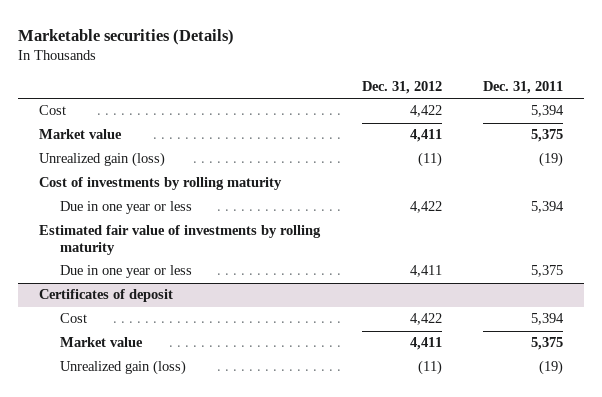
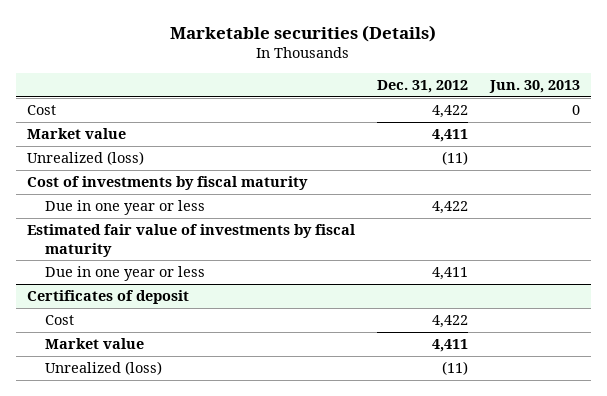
[482,80,563,94] Dec. 31, 2011 -> none
none -> [488,80,580,94] Jun. 30, 2013
[39,152,166,168] Unrealized gain (loss) -> [27,151,145,166] Unrealized (loss)
[39,177,283,191] Cost of investments by rolling maturity -> [27,176,309,191] Cost of investments by fiscal maturity
[39,225,322,256] Estimated fair value of investments by rolling maturity -> [27,224,356,257] Estimated fair value of investments by fiscal maturity
[59,360,186,376] Unrealized gain (loss) -> [45,361,163,376] Unrealized (loss)

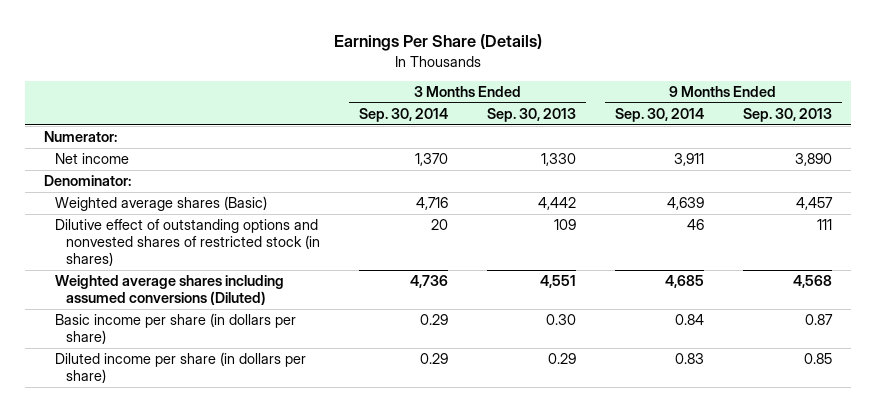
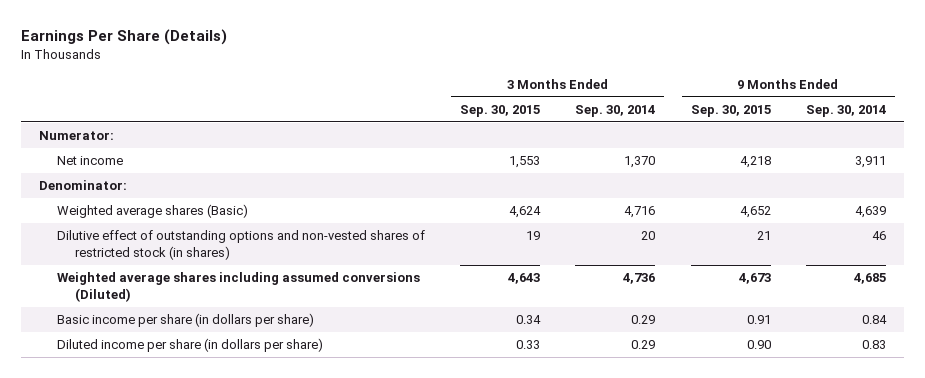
[487,108,577,123] Sep. 30, 2013 -> none
[742,108,832,123] Sep. 30, 2013 -> none
none -> [459,104,540,117] Sep. 30, 2015
none -> [690,104,771,117] Sep. 30, 2015
[55,219,321,267] Dilutive effect of outstanding options and nonvested shares of restricted stock (in shares) -> [56,229,425,260] Dilutive effect of outstanding options and non-vested shares of restricted stock (in shares)

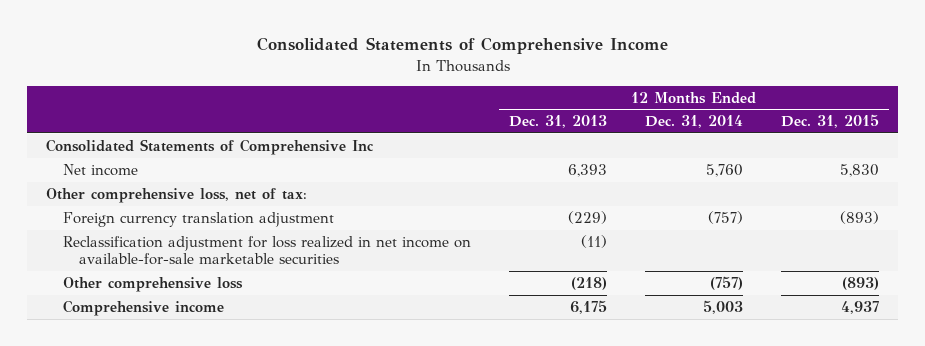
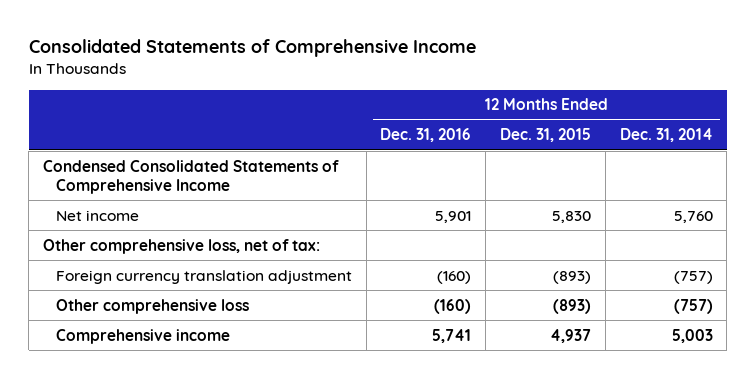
[508,115,607,129] Dec. 31, 2013 -> none
none -> [380,128,472,143] Dec. 31, 2016
[46,138,375,155] Consolidated Statements of Comprehensive Inc -> [42,159,339,194] Condensed Consolidated Statements of Comprehensive Income
[62,235,471,266] Reclassification adjustment for loss realized in net income on available-for-sale marketable securities -> none

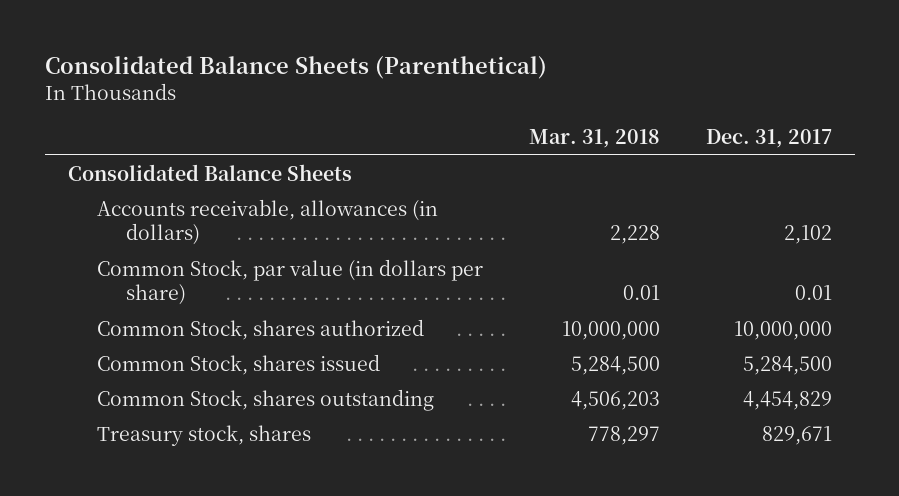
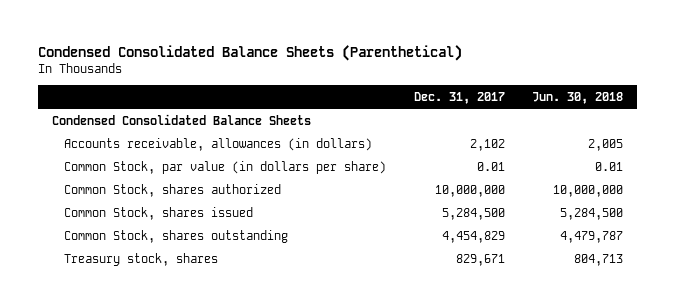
[44,56,547,80] Consolidated Balance Sheets (Parenthetical) -> [38,44,463,61] Condensed Consolidated Balance Sheets (Parenthetical)
[528,129,660,149] Mar. 31, 2018 -> none
none -> [532,91,624,104] Jun. 30, 2018
[67,163,352,181] Consolidated Balance Sheets -> [52,113,312,125] Condensed Consolidated Balance Sheets

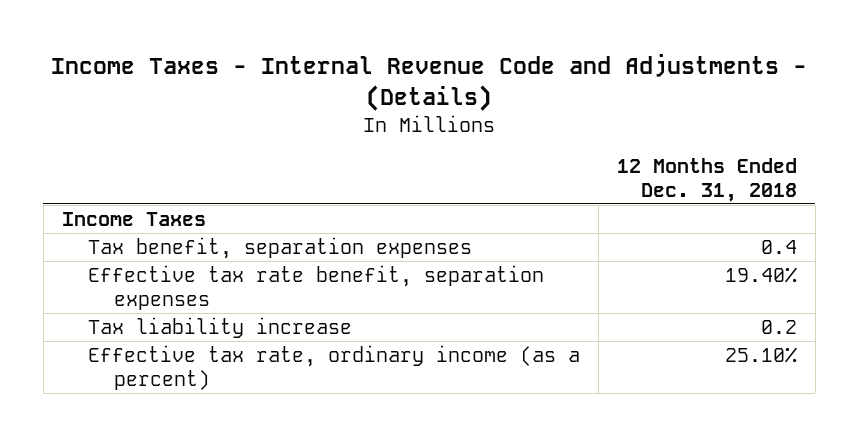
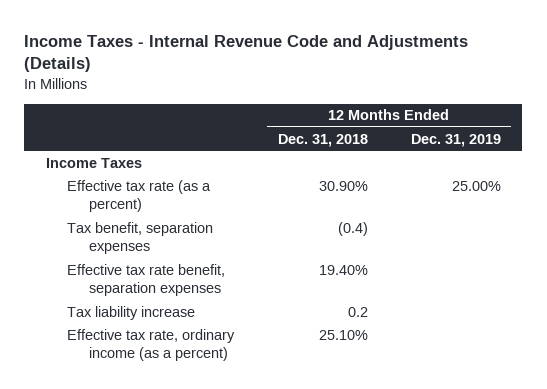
[51,54,808,112] Income Taxes - Internal Revenue Code and Adjustments - (Details) -> [24,34,469,73] Income Taxes - Internal Revenue Code and Adjustments (Details)
none -> [410,133,501,147] Dec. 31, 2019
none -> [67,179,212,213] Effective tax rate (as a percent)
[760,240,797,255] 0.4 -> [337,221,368,236] (0.4)

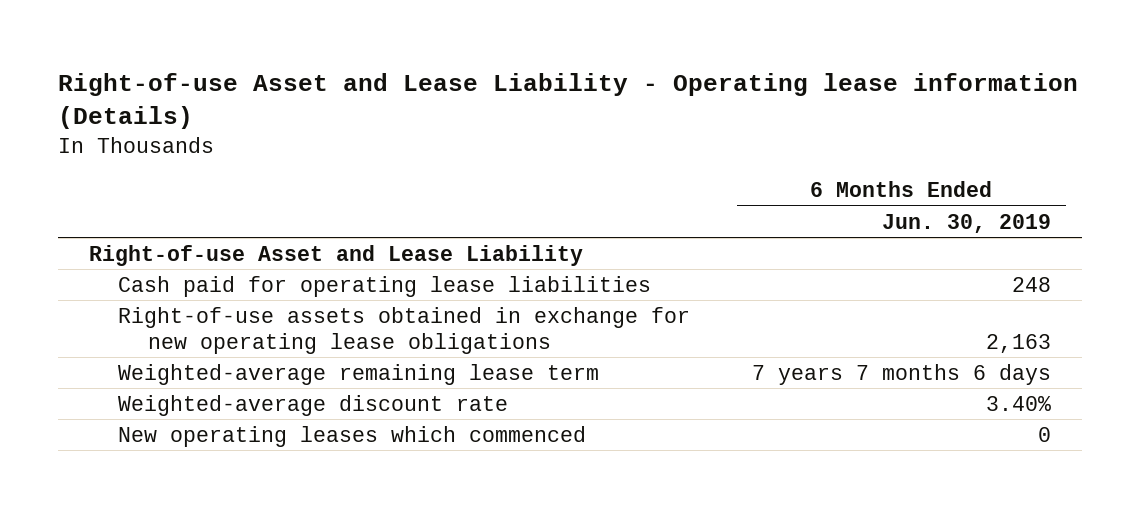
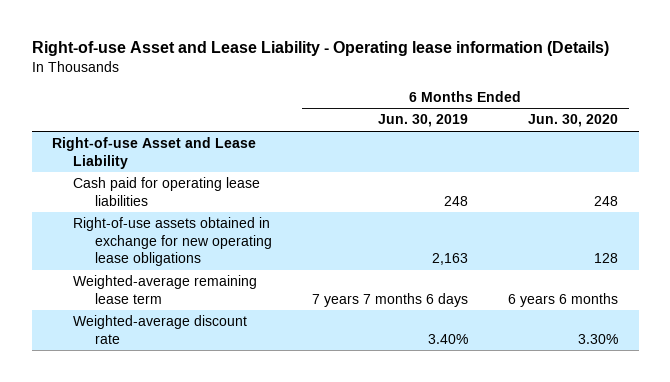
none -> [528,114,619,128] Jun. 30, 2020
[118,425,587,447] New operating leases which commenced -> none

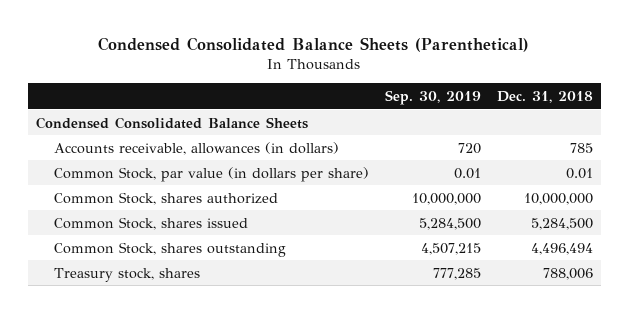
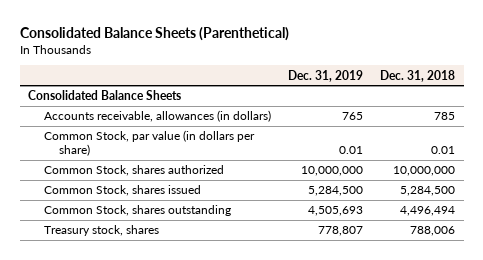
[98,36,530,52] Condensed Consolidated Balance Sheets (Parenthetical) -> [19,26,289,41] Consolidated Balance Sheets (Parenthetical)
[384,90,481,106] Sep. 30, 2019 -> none
none -> [287,69,363,82] Dec. 31, 2019
[35,116,308,129] Condensed Consolidated Balance Sheets -> [28,90,182,101] Consolidated Balance Sheets

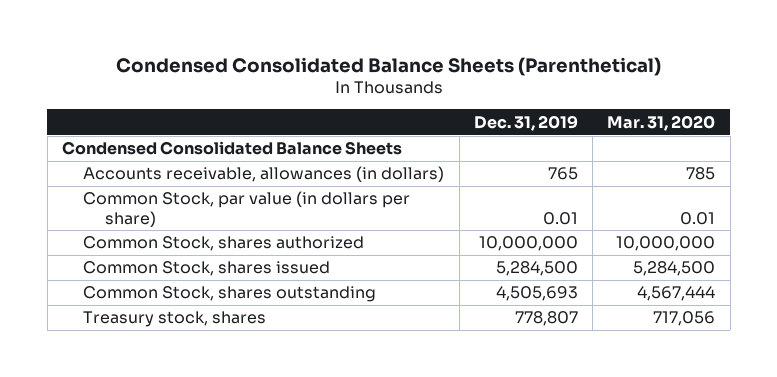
[19,26,289,41] Consolidated Balance Sheets (Parenthetical) -> [115,56,661,76] Condensed Consolidated Balance Sheets (Parenthetical)
[380,69,456,82] Dec. 31, 2018 -> none
none -> [607,114,716,131] Mar. 31, 2020
[28,90,182,101] Consolidated Balance Sheets -> [61,141,402,156] Condensed Consolidated Balance Sheets

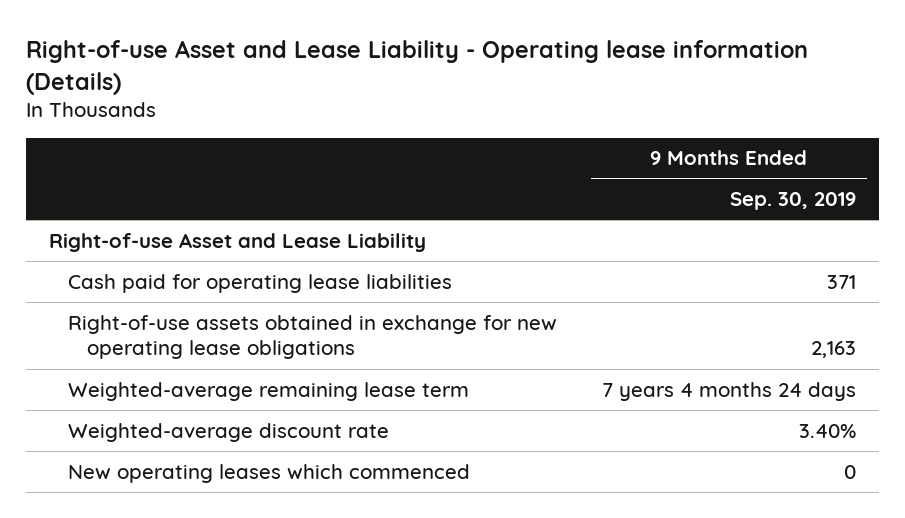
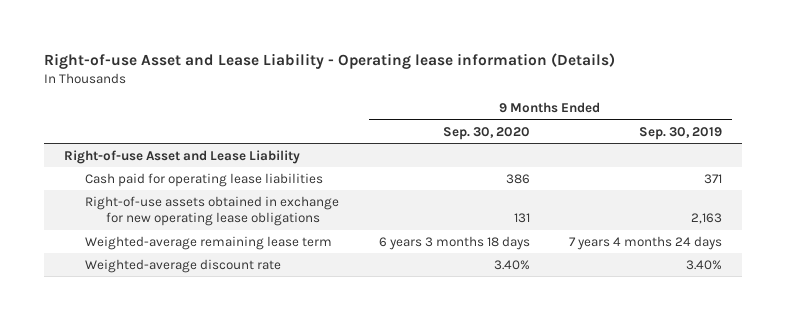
none -> [442,126,530,140] Sep. 30, 2020
[68,463,471,483] New operating leases which commenced -> none

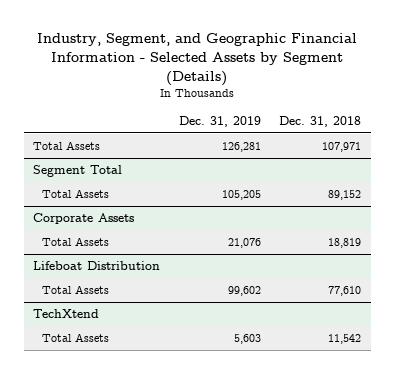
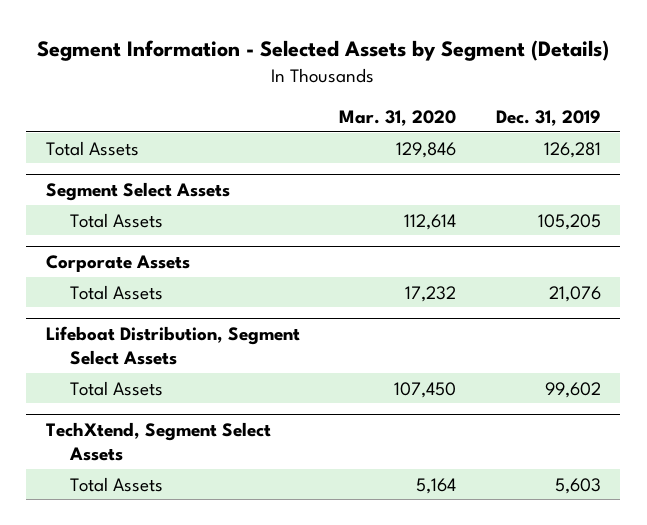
[37,32,358,86] Industry, Segment, and Geographic Financial Information - Selected Assets by Segment (Details) -> [37,40,610,62] Segment Information - Selected Assets by Segment (Details)
[279,116,362,128] Dec. 31, 2018 -> none
none -> [339,109,457,126] Mar. 31, 2020
[33,165,123,178] Segment Total -> [46,182,231,202] Segment Select Assets
[33,261,161,271] Lifeboat Distribution -> none
none -> [46,326,301,365] Lifeboat Distribution, Segment Select Assets
[33,309,100,319] TechXtend -> none
none -> [46,422,272,461] TechXtend, Segment Select Assets

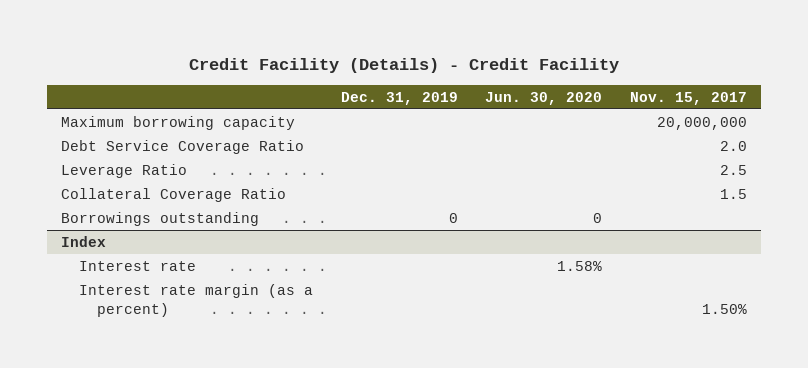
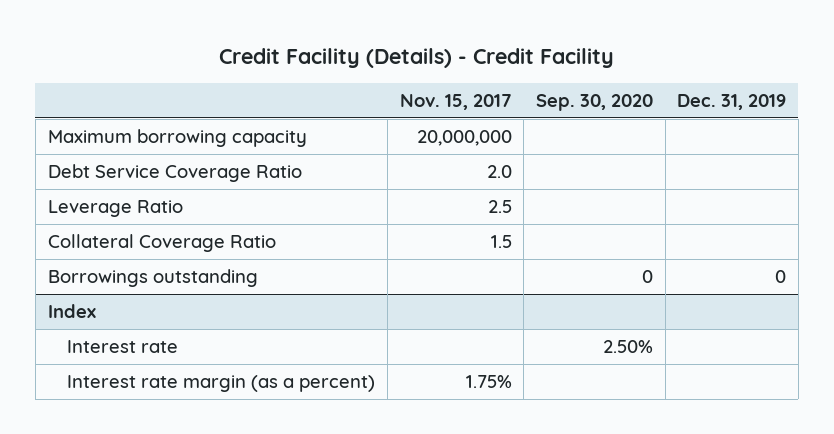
[485,91,603,105] Jun. 30, 2020 -> none
none -> [536,93,654,111] Sep. 30, 2020
[701,304,747,315] 1.50% -> [465,375,512,389] 1.75%

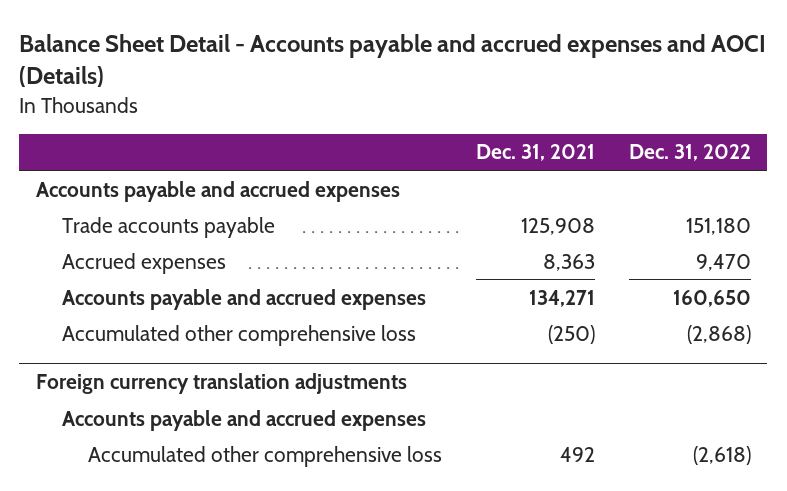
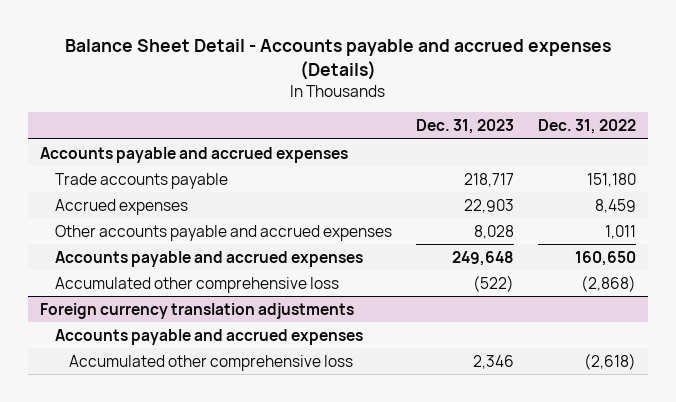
[19,33,767,88] Balance Sheet Detail - Accounts payable and accrued expenses and AOCI (Details) -> [65,39,612,81] Balance Sheet Detail - Accounts payable and accrued expenses (Details)
[475,144,595,162] Dec. 31, 2021 -> none
none -> [415,119,514,135] Dec. 31, 2023
[695,253,751,271] 9,470 -> [594,198,636,213] 8,459
none -> [54,224,392,241] Other accounts payable and accrued expenses

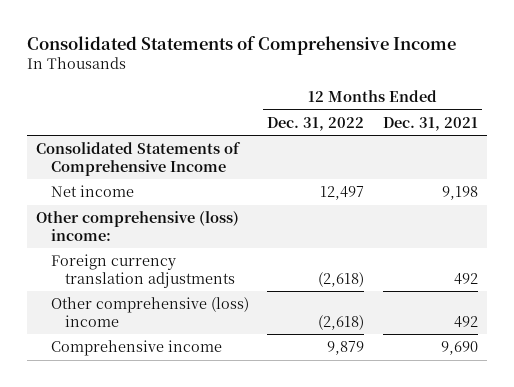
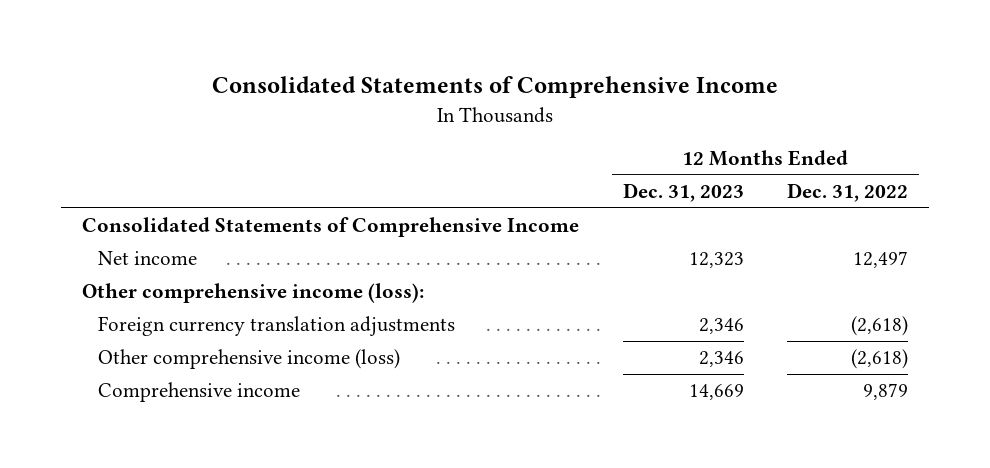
[382,116,478,131] Dec. 31, 2021 -> none
none -> [622,183,744,203] Dec. 31, 2023
[36,211,240,241] Other comprehensive (loss) income: -> [82,283,425,304] Other comprehensive income (loss):
[50,297,249,327] Other comprehensive (loss) income -> [98,349,401,370] Other comprehensive income (loss)

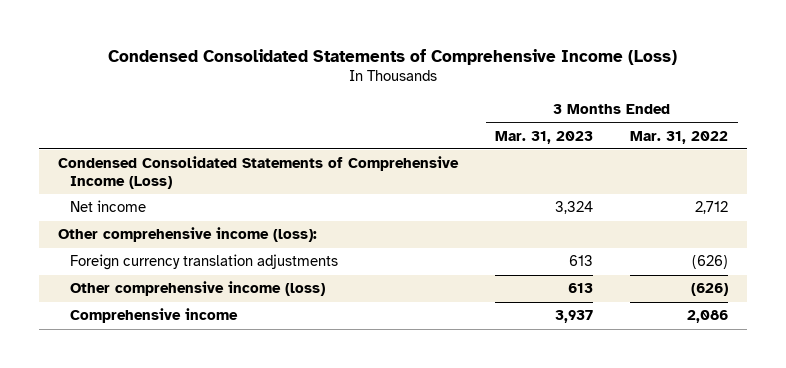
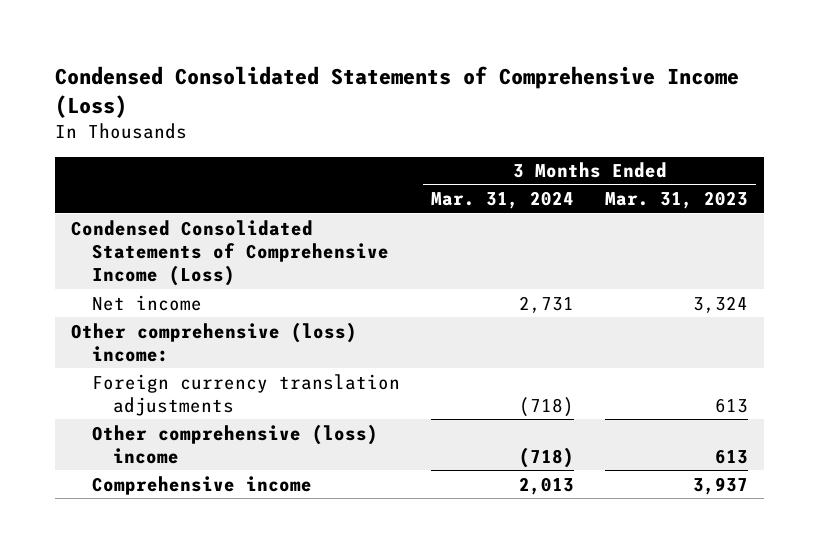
[630,130,729,144] Mar. 31, 2022 -> none
none -> [430,191,574,210] Mar. 31, 2024
[57,227,317,243] Other comprehensive income (loss): -> [70,321,357,362] Other comprehensive (loss) income:
[69,281,325,297] Other comprehensive income (loss) -> [91,423,378,464] Other comprehensive (loss) income

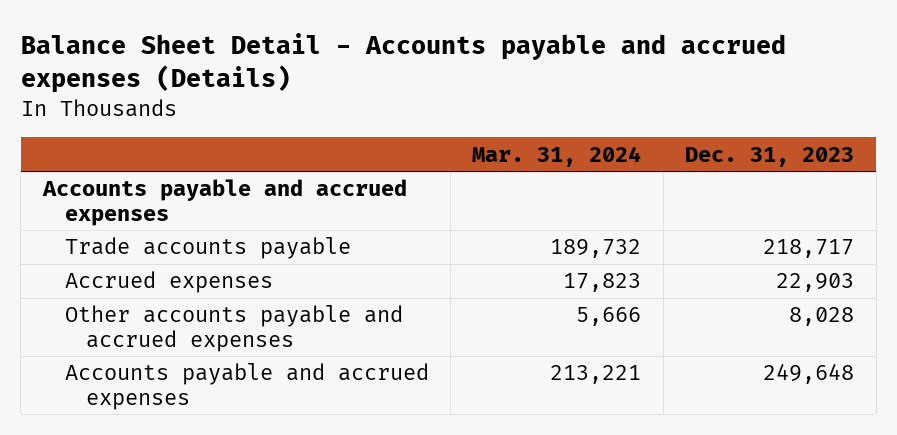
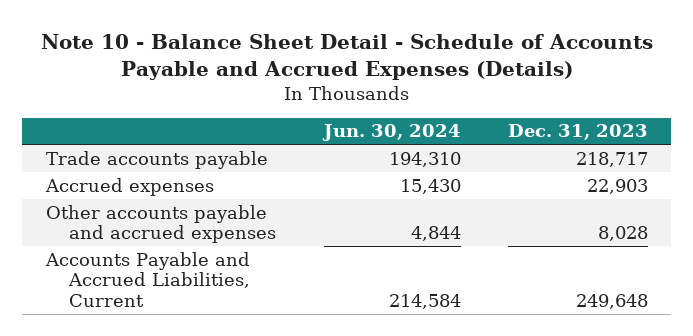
[20,32,786,94] Balance Sheet Detail - Accounts payable and accrued expenses (Details) -> [40,34,653,81] Note 10 - Balance Sheet Detail - Schedule of Accounts Payable and Accrued Expenses (Details)
[472,145,642,167] Mar. 31, 2024 -> none
none -> [321,124,461,142] Jun. 30, 2024
[41,179,407,226] Accounts payable and accrued expenses -> none
[64,363,429,410] Accounts payable and accrued expenses -> [44,251,251,308] Accounts Payable and Accrued Liabilities, Current

